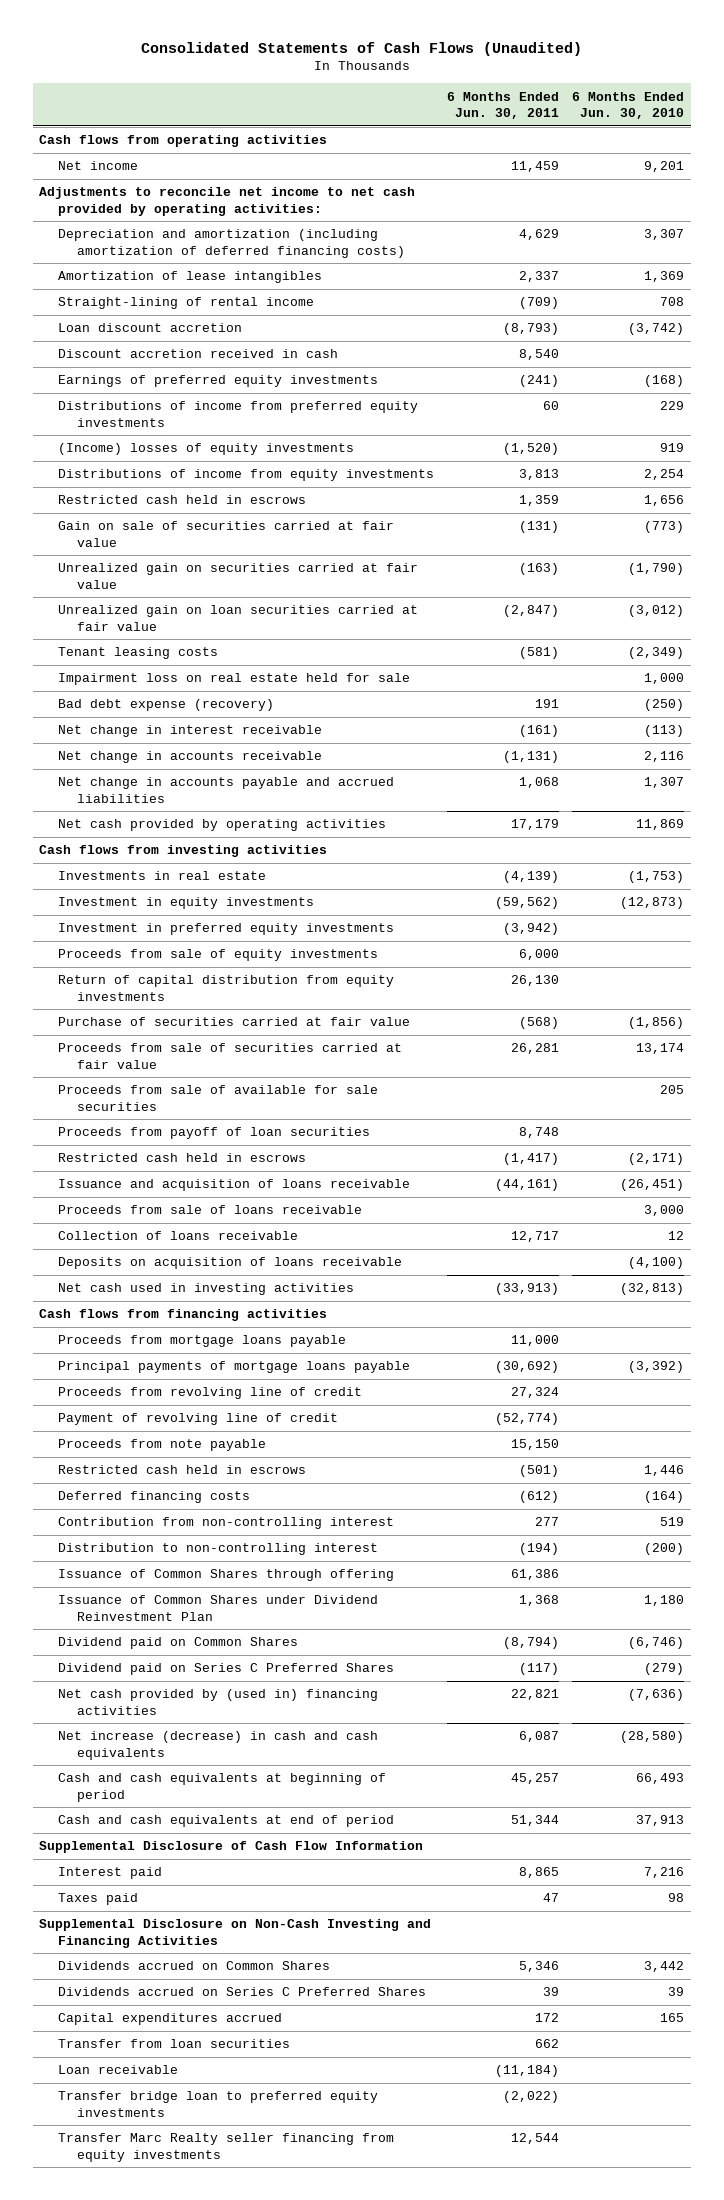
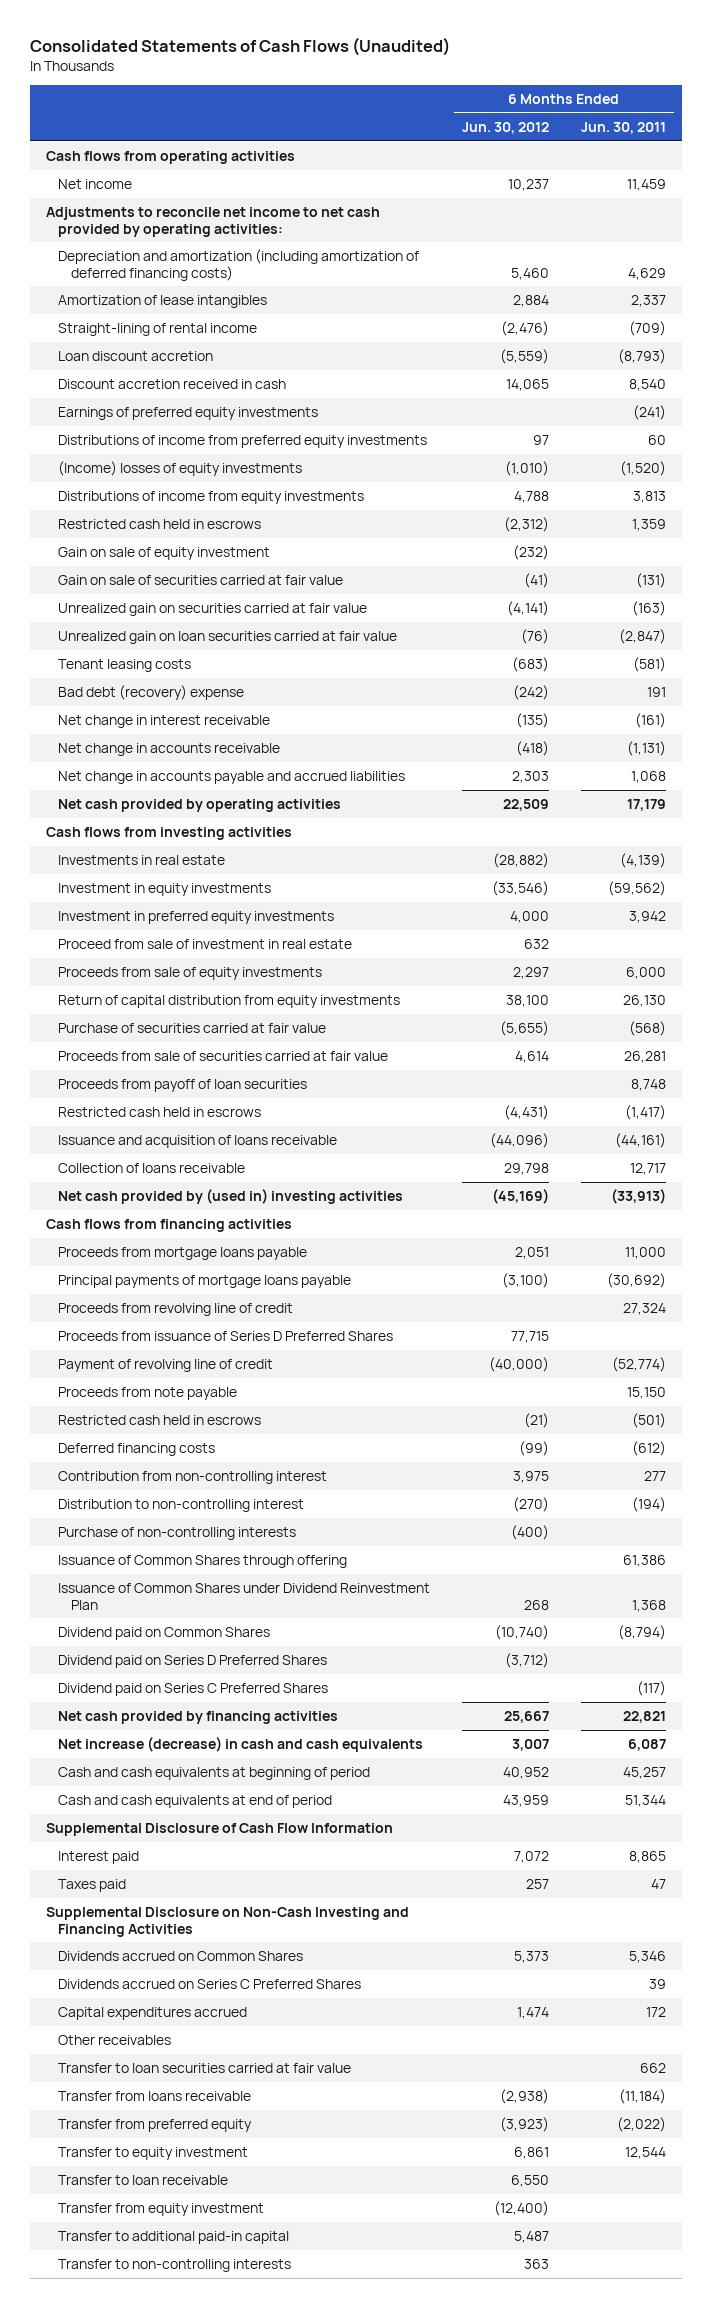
[572,91,685,120] 6 Months Ended Jun. 30, 2010 -> none
none -> [462,122,550,135] Jun. 30, 2012
none -> [58,547,271,561] Gain on sale of equity investment
[58,673,411,686] Impairment loss on real estate held for sale -> none
[58,699,275,712] Bad debt expense (recovery) -> [58,685,245,701] Bad debt (recovery) expense
[503,923,560,936] (3,942) -> [628,911,666,924] 3,942
none -> [58,939,353,950] Proceed from sale of investment in real estate
[58,1085,379,1111] Proceeds from sale of available for sale securities -> none
[58,1205,363,1215] Proceeds from sale of loans receivable -> none
[58,1257,403,1270] Deposits on acquisition of loans receivable -> none
[58,1283,355,1296] Net cash used in investing activities -> [58,1189,404,1205] Net cash provided by (used in) investing activities
none -> [58,1331,394,1342] Proceeds from issuance of Series D Preferred Shares
none -> [58,1527,297,1541] Purchase of non-controlling interests
none -> [58,1655,328,1669] Dividend paid on Series D Preferred Shares
[58,1689,379,1715] Net cash provided by (used in) financing activities -> [58,1711,339,1725] Net cash provided by financing activities
none -> [58,2035,172,2046] Other receivables
[58,2039,291,2049] Transfer from loan securities -> [58,2063,352,2074] Transfer to loan securities carried at fair value
[58,2065,179,2075] Loan receivable -> [58,2091,252,2102] Transfer from loans receivable
[58,2091,379,2117] Transfer bridge loan to preferred equity investments -> [58,2119,253,2133] Transfer from preferred equity
[58,2133,395,2162] Transfer Marc Realty seller financing from equity investments -> [58,2147,249,2161] Transfer to equity investment
none -> [58,2175,229,2186] Transfer to loan receivable
none -> [58,2203,265,2217] Transfer from equity investment
none -> [58,2231,290,2245] Transfer to additional paid-in capital
none -> [58,2259,292,2273] Transfer to non-controlling interests

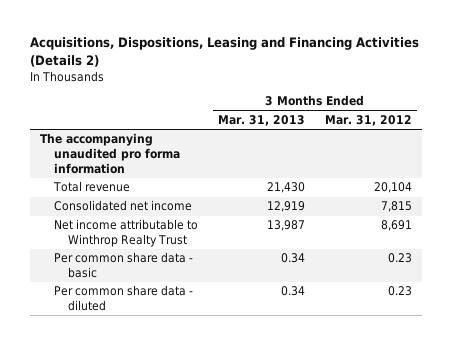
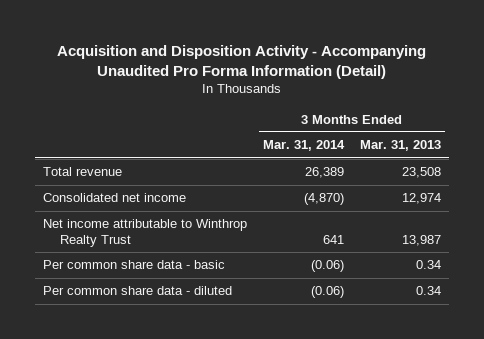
[29,37,419,68] Acquisitions, Dispositions, Leasing and Financing Activities (Details 2) -> [57,44,427,79] Acquisition and Disposition Activity - Accompanying Unaudited Pro Forma Information (Detail)
[325,115,413,127] Mar. 31, 2012 -> none
none -> [263,140,346,152] Mar. 31, 2014
[39,133,180,175] The accompanying unaudited pro forma information -> none
[266,182,305,194] 21,430 -> [401,167,441,179] 23,508
[266,201,305,213] 12,919 -> [401,193,441,205] 12,974

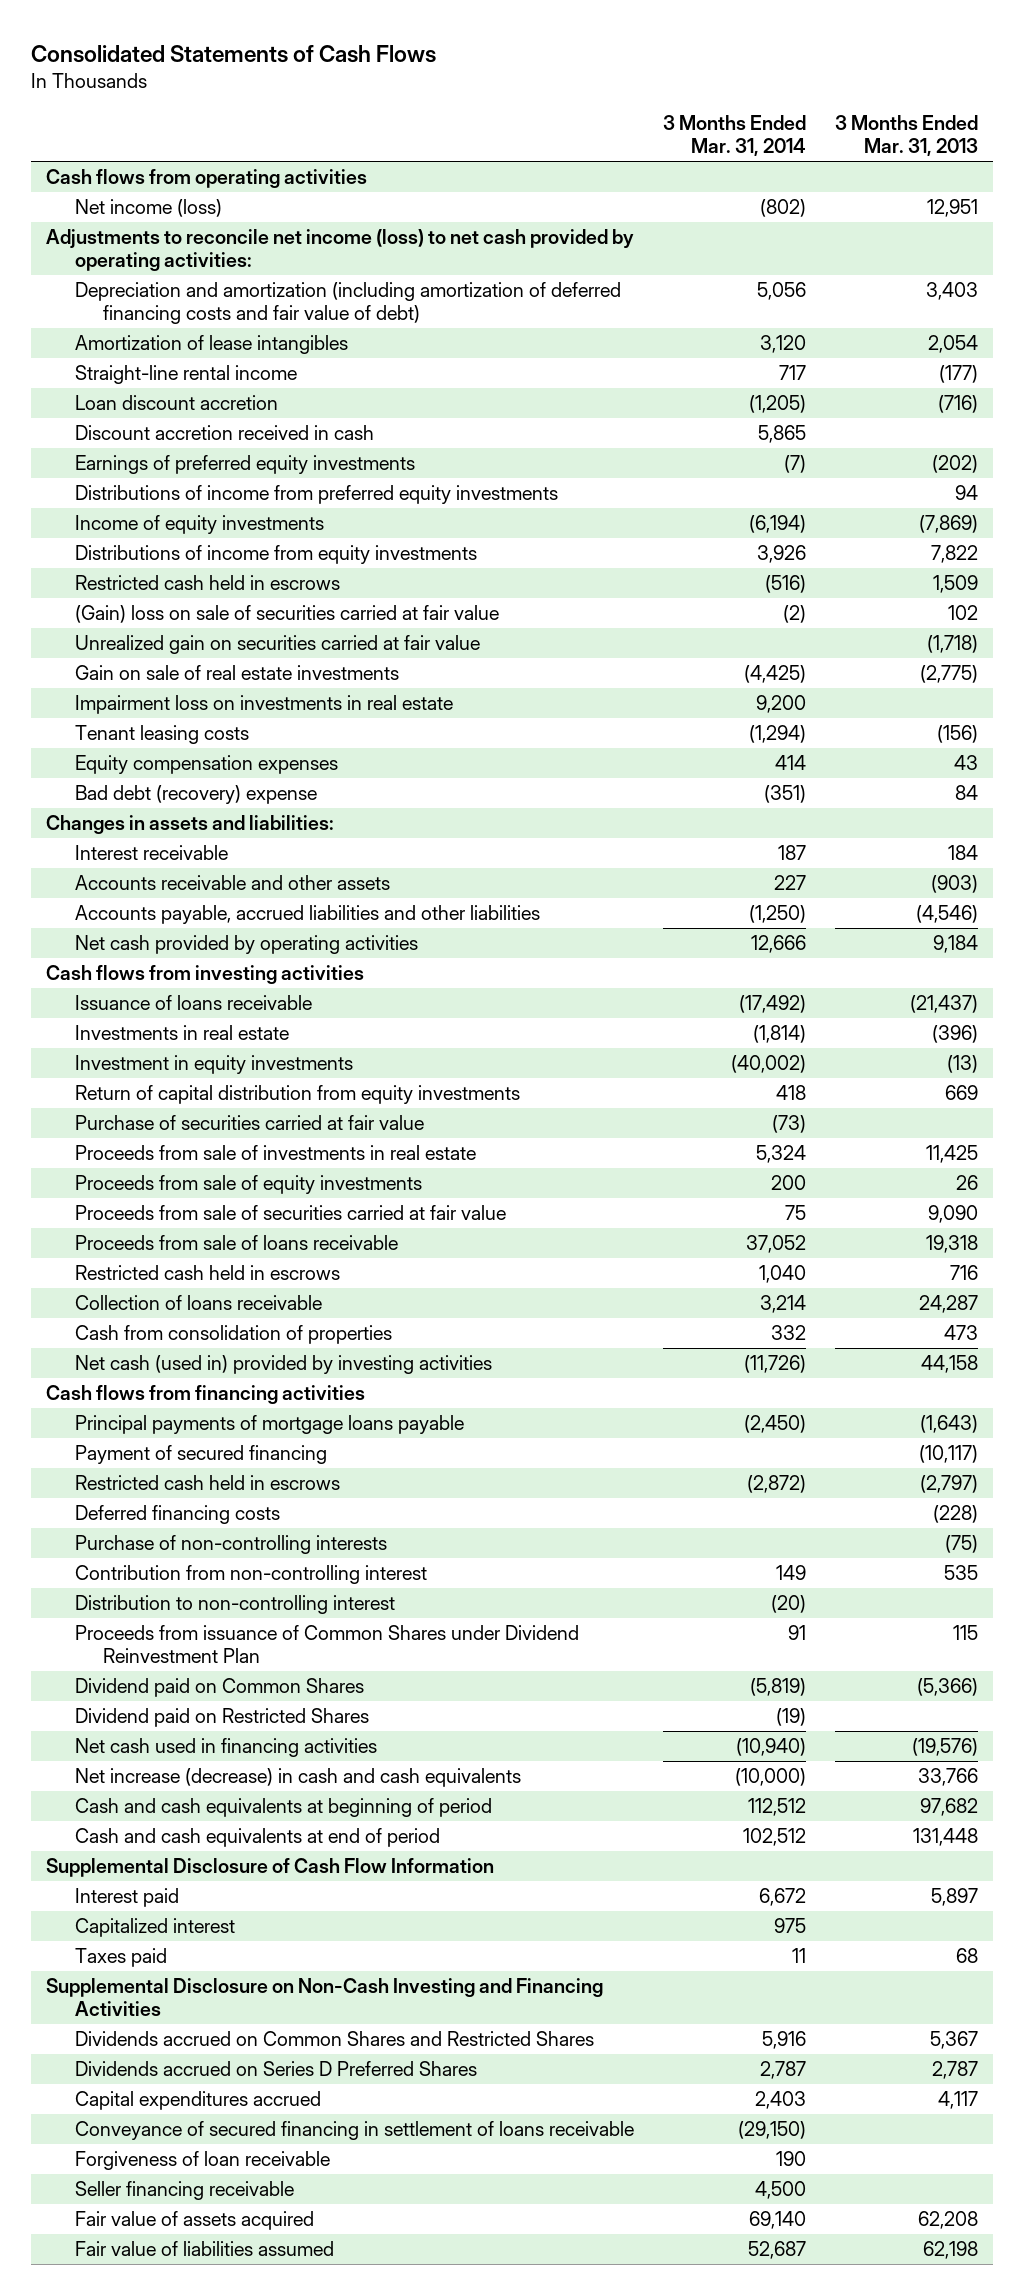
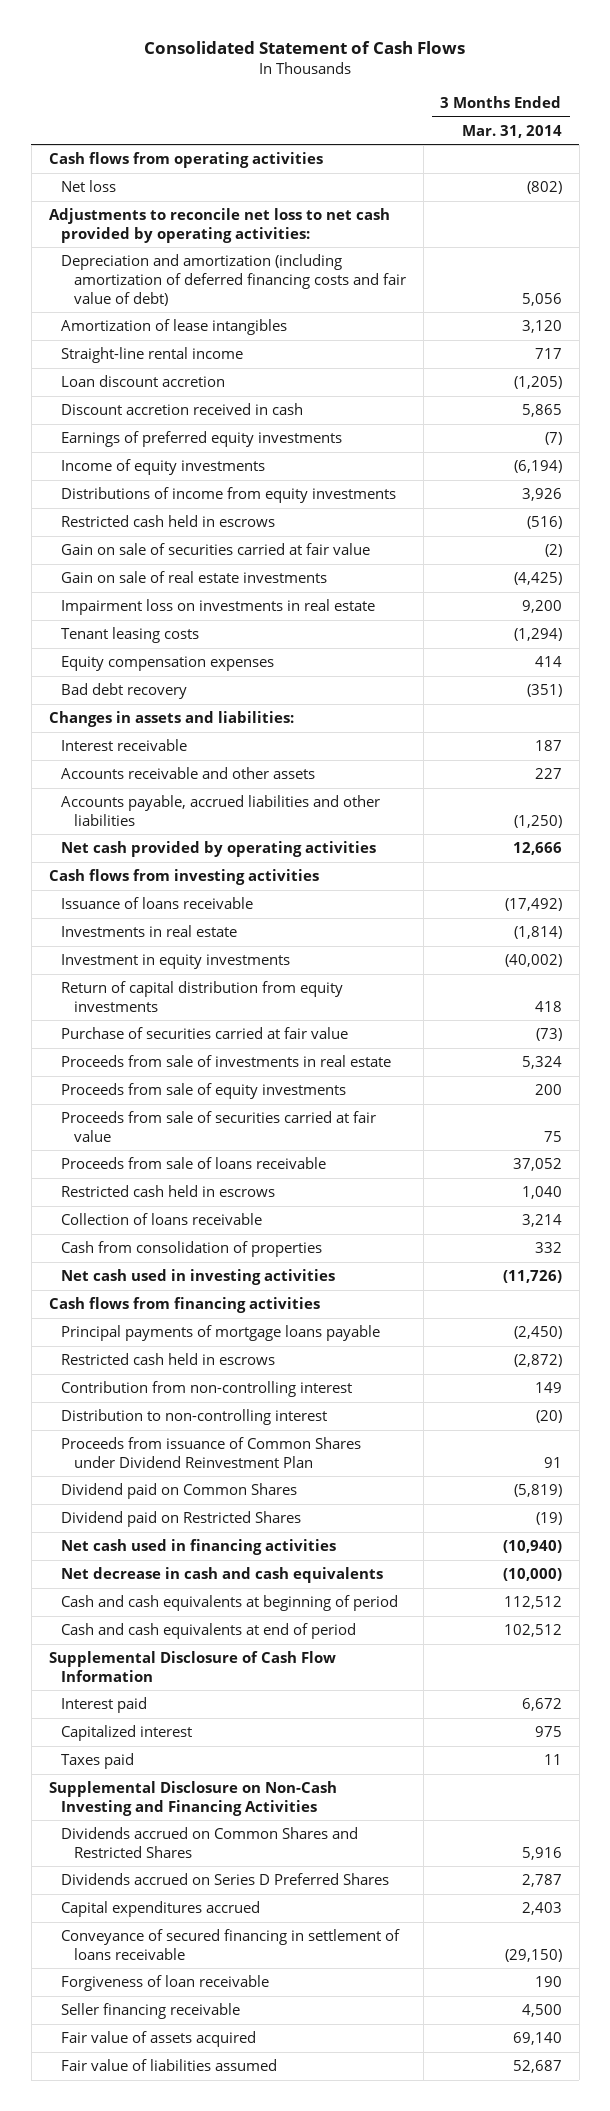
[31,44,437,63] Consolidated Statements of Cash Flows -> [144,41,466,55] Consolidated Statement of Cash Flows
[835,115,979,157] 3 Months Ended Mar. 31, 2013 -> none
[74,199,222,218] Net income (loss) -> [61,180,117,193] Net loss
[45,229,634,272] Adjustments to reconcile net income (loss) to net cash provided by operating activities: -> [48,208,390,243] Adjustments to reconcile net loss to net cash provided by operating activities:
[74,485,558,505] Distributions of income from preferred equity investments -> none
[74,635,480,655] Unrealized gain on securities carried at fair value -> none
[74,605,499,624] (Gain) loss on sale of securities carried at fair value -> [61,543,371,556] Gain on sale of securities carried at fair value
[74,785,317,805] Bad debt (recovery) expense -> [61,683,188,700] Bad debt recovery
[74,1355,492,1375] Net cash (used in) provided by investing activities -> [61,1269,336,1286] Net cash used in investing activities
[74,1445,327,1465] Payment of secured financing -> none
[74,1505,280,1525] Deferred financing costs -> none
[74,1535,387,1555] Purchase of non-controlling interests -> none
[74,1768,521,1788] Net increase (decrease) in cash and cash equivalents -> [61,1567,384,1584] Net decrease in cash and cash equivalents

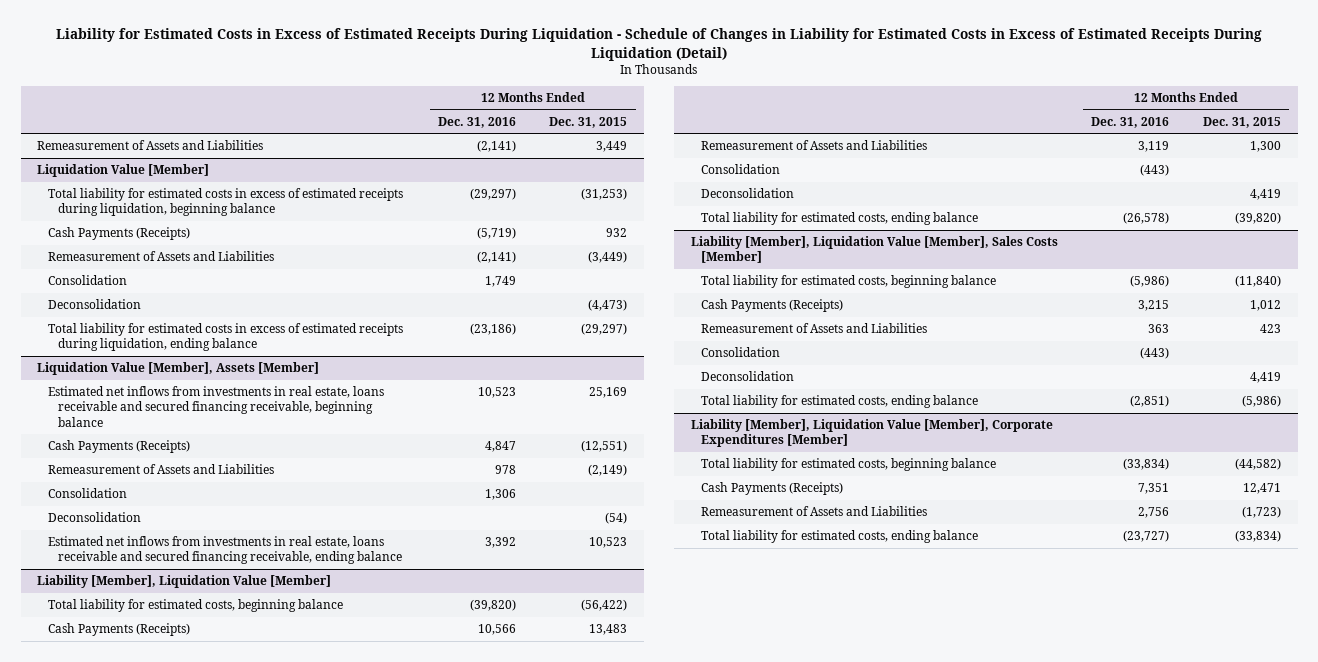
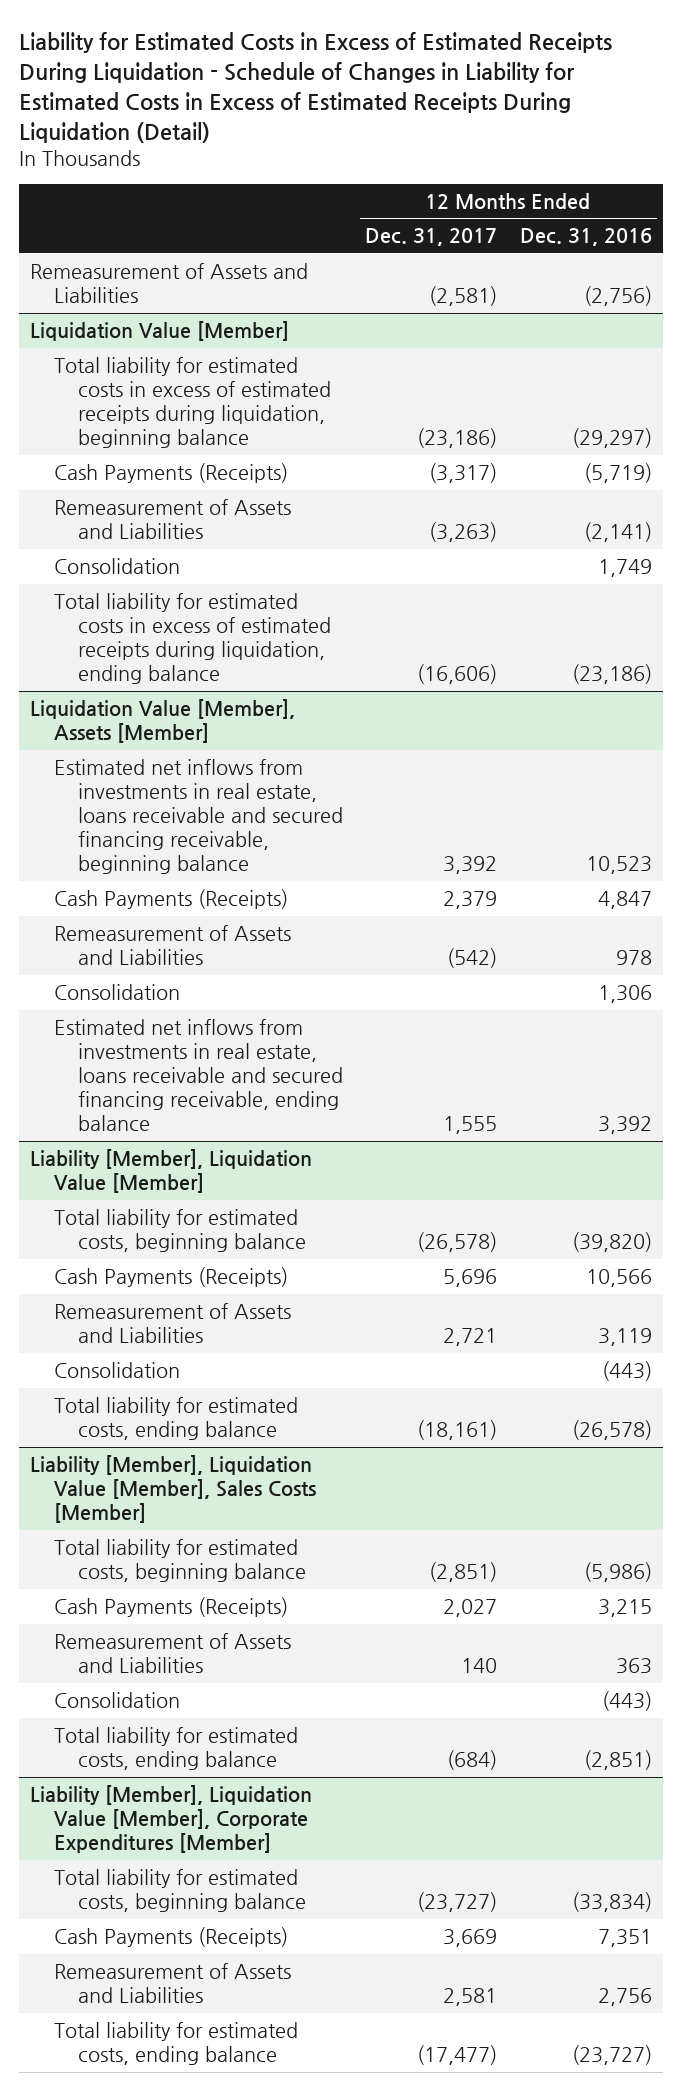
[549,116,628,128] Dec. 31, 2015 -> none
none -> [365,228,498,247] Dec. 31, 2017
[476,140,516,153] (2,141) -> [583,286,652,307] (2,756)
[47,299,141,310] Deconsolidation -> none
[47,512,141,523] Deconsolidation -> none
[701,188,795,199] Deconsolidation -> none
[701,371,795,382] Deconsolidation -> none

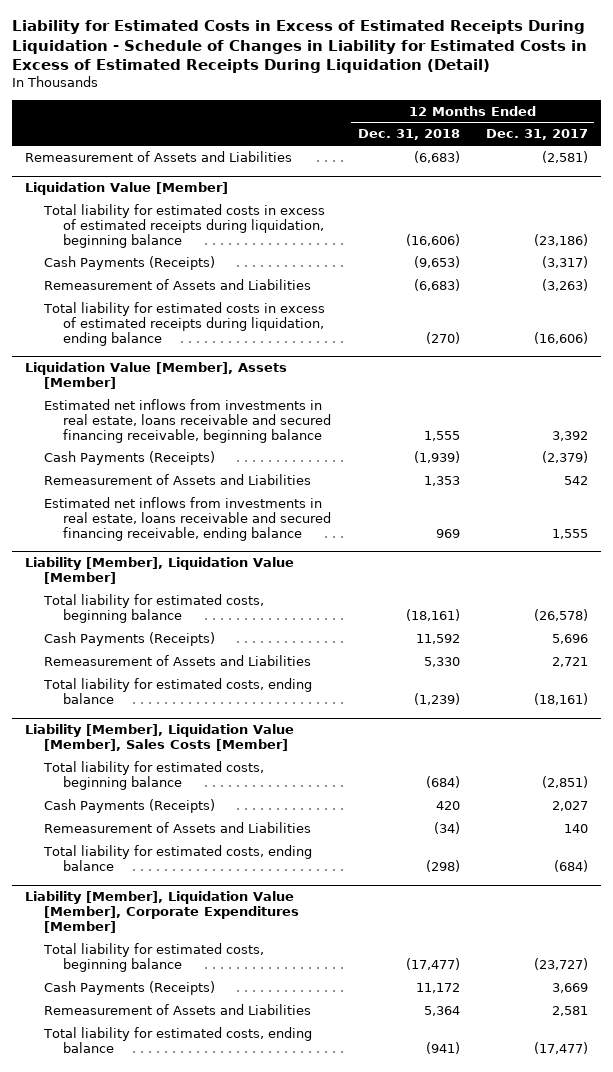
[519,228,652,247] Dec. 31, 2016 -> none
none -> [357,129,460,141] Dec. 31, 2018
[54,558,181,575] Consolidation -> none
[54,984,181,1001] Consolidation -> none
[443,891,498,910] 2,379 -> [541,450,588,463] (2,379)
[447,948,498,969] (542) -> [563,475,588,485] 542
[54,1362,181,1379] Consolidation -> none
[54,1692,181,1709] Consolidation -> none

